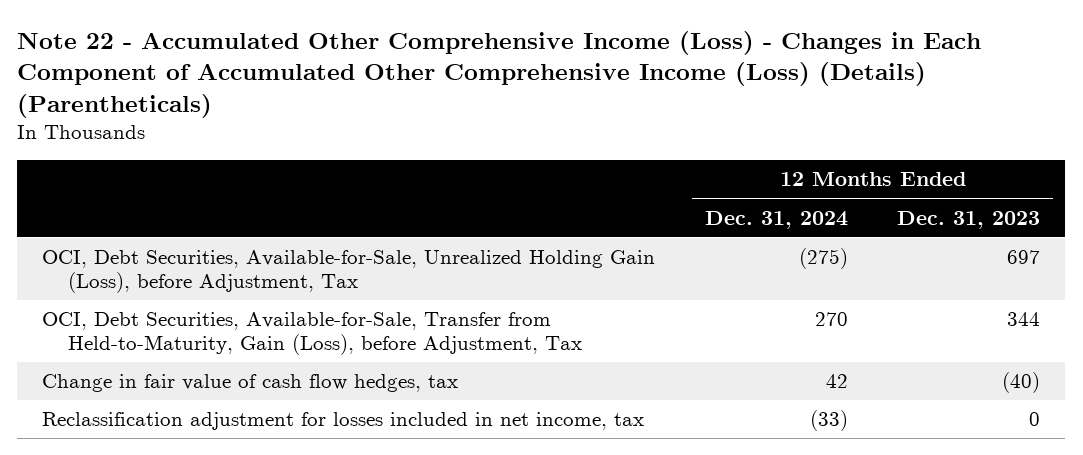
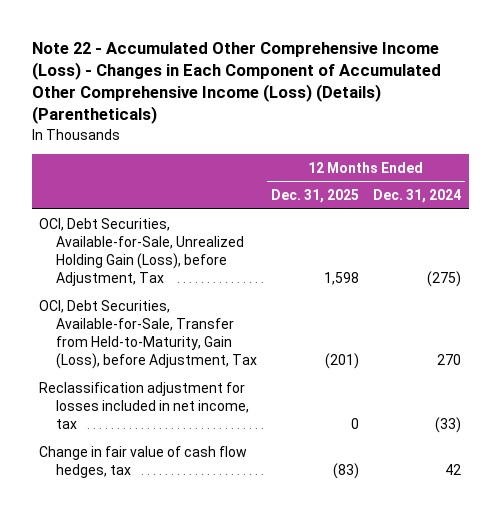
[897,210,1041,229] Dec. 31, 2023 -> none
none -> [270,189,359,204] Dec. 31, 2025
[42,374,459,393] Change in fair value of cash flow hedges, tax -> [39,445,248,478] Change in fair value of cash flow hedges, tax

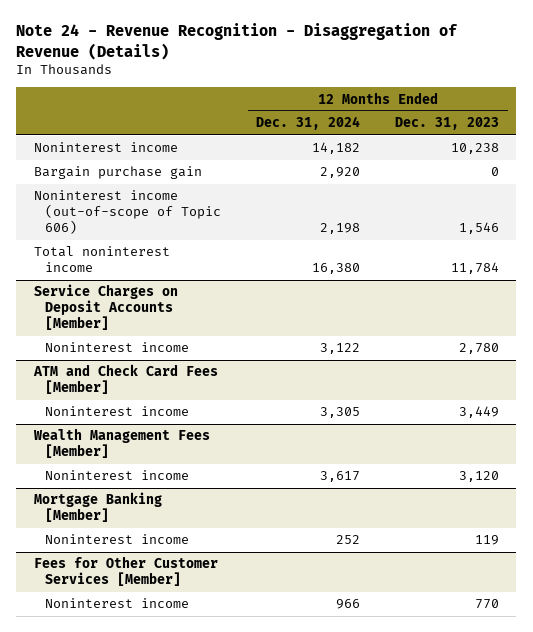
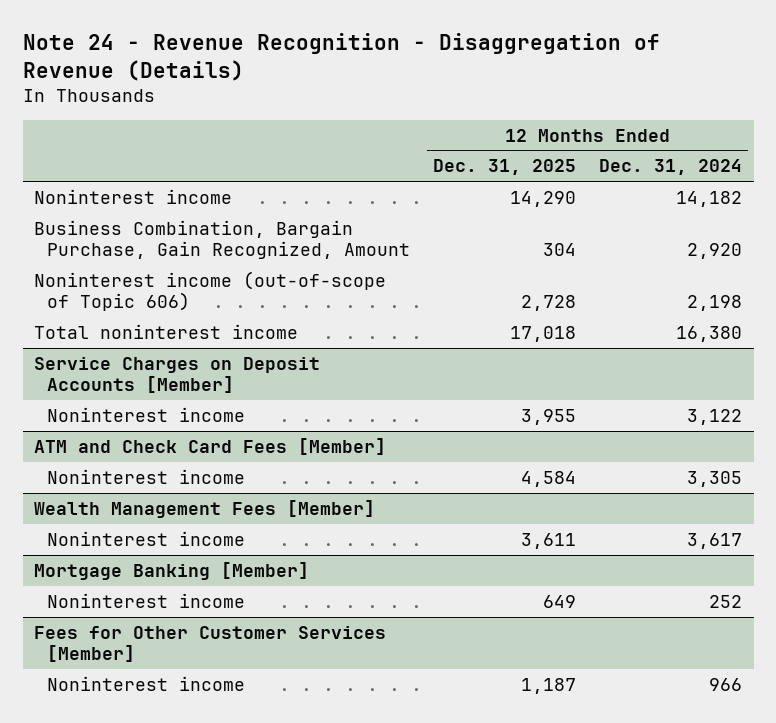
[395,117,500,131] Dec. 31, 2023 -> none
none -> [433,159,577,176] Dec. 31, 2025
[33,166,202,180] Bargain purchase gain -> [34,219,410,259] Business Combination, Bargain Purchase, Gain Recognized, Amount

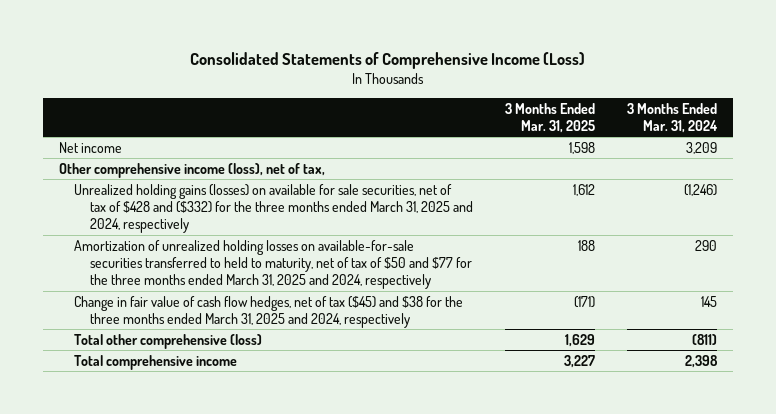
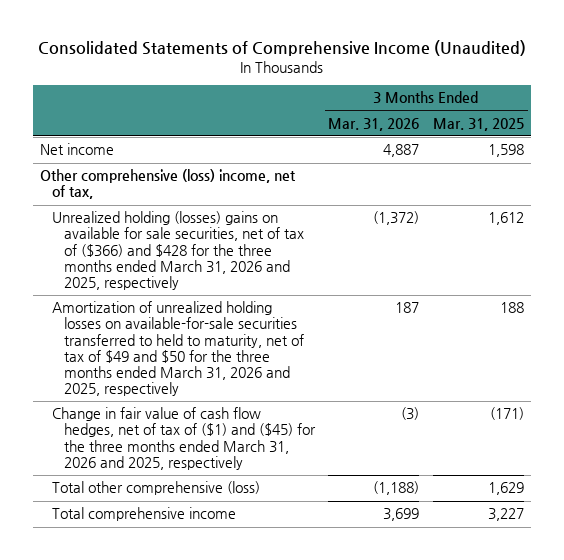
[189,51,585,69] Consolidated Statements of Comprehensive Income (Loss) -> [38,40,527,57] Consolidated Statements of Comprehensive Income (Unaudited)
[626,102,718,134] 3 Months Ended Mar. 31, 2024 -> none
none -> [328,117,420,131] Mar. 31, 2026
[58,162,325,178] Other comprehensive income (loss), net of tax, -> [39,169,296,200] Other comprehensive (loss) income, net of tax,
[74,183,473,234] Unrealized holding gains (losses) on available for sale securities, net of tax of $428 and ($332) for the three months ended March 31, 2025 and 2024, respectively -> [51,211,304,290] Unrealized holding (losses) gains on available for sale securities, net of tax of ($366) and $428 for the three months ended March 31, 2026 and 2025, respectively
[74,239,472,290] Amortization of unrealized holding losses on available-for-sale securities transferred to held to maturity, net of tax of $50 and $77 for the three months ended March 31, 2025 and 2024, respectively -> [51,301,304,396] Amortization of unrealized holding losses on available-for-sale securities transferred to held to maturity, net of tax of $49 and $50 for the three months ended March 31, 2026 and 2025, respectively
[74,295,464,328] Change in fair value of cash flow hedges, net of tax ($45) and $38 for the three months ended March 31, 2025 and 2024, respectively -> [51,407,316,470] Change in fair value of cash flow hedges, net of tax of ($1) and ($45) for the three months ended March 31, 2026 and 2025, respectively

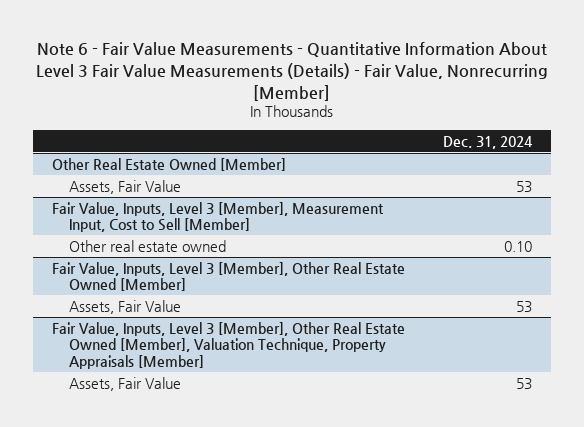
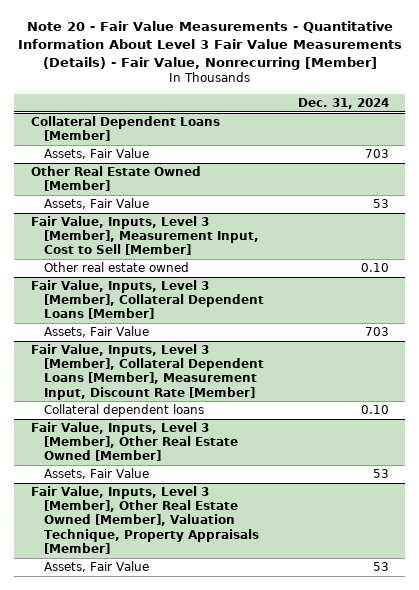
[35,42,548,101] Note 6 - Fair Value Measurements - Quantitative Information About Level 3 Fair Value Measurements (Details) - Fair Value, Nonrecurring [Member] -> [17,21,402,70] Note 20 - Fair Value Measurements - Quantitative Information About Level 3 Fair Value Measurements (Details) - Fair Value, Nonrecurring [Member]
none -> [30,116,220,142] Collateral Dependent Loans [Member]
none -> [44,148,150,160] Assets, Fair Value
none -> [30,280,265,320] Fair Value, Inputs, Level 3 [Member], Collateral Dependent Loans [Member]
none -> [44,326,150,338] Assets, Fair Value
none -> [30,344,265,400] Fair Value, Inputs, Level 3 [Member], Collateral Dependent Loans [Member], Measurement Input, Discount Rate [Member]
none -> [44,404,205,418] Collateral dependent loans

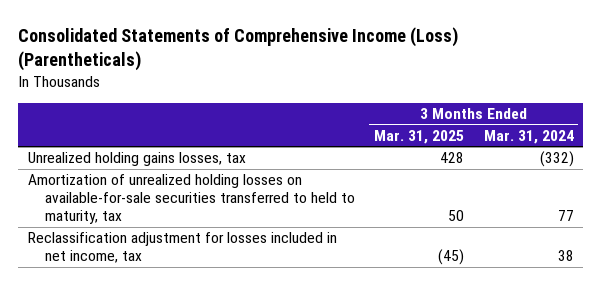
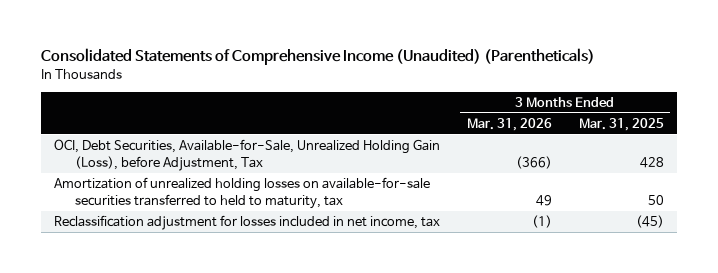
[18,27,459,72] Consolidated Statements of Comprehensive Income (Loss) (Parentheticals) -> [40,48,595,66] Consolidated Statements of Comprehensive Income (Unaudited) (Parentheticals)
[483,129,574,144] Mar. 31, 2024 -> none
none -> [467,118,553,132] Mar. 31, 2026
[28,152,247,167] Unrealized holding gains losses, tax -> [54,139,441,171] OCI, Debt Securities, Available-for-Sale, Unrealized Holding Gain (Loss), before Adjustment, Tax

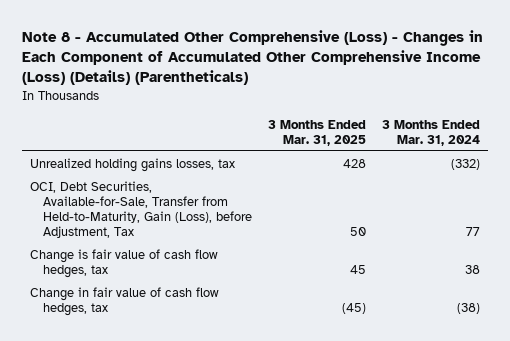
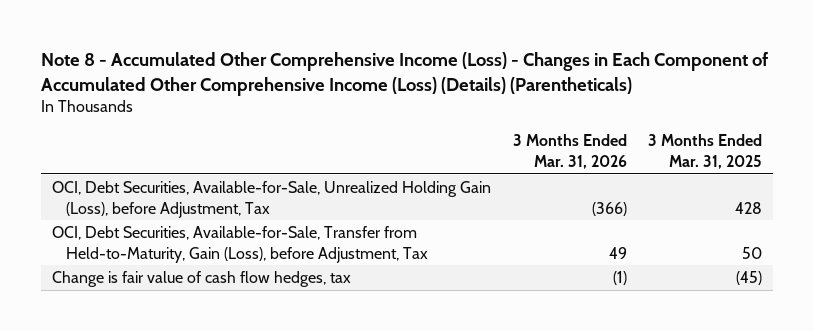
[22,30,484,86] Note 8 - Accumulated Other Comprehensive (Loss) - Changes in Each Component of Accumulated Other Comprehensive Income (Loss) (Details) (Parentheticals) -> [41,51,769,96] Note 8 - Accumulated Other Comprehensive Income (Loss) - Changes in Each Component of Accumulated Other Comprehensive Income (Loss) (Details) (Parentheticals)
[381,119,480,146] 3 Months Ended Mar. 31, 2024 -> none
none -> [512,134,627,169] 3 Months Ended Mar. 31, 2026
[30,157,236,172] Unrealized holding gains losses, tax -> [51,181,491,218] OCI, Debt Securities, Available-for-Sale, Unrealized Holding Gain (Loss), before Adjustment, Tax
[30,286,220,316] Change in fair value of cash flow hedges, tax -> none
[349,264,366,274] 45 -> [736,271,763,286] (45)

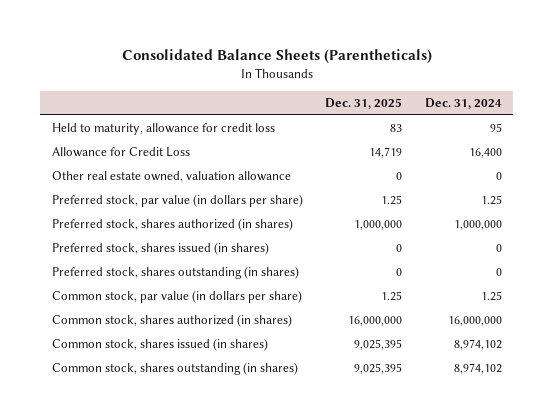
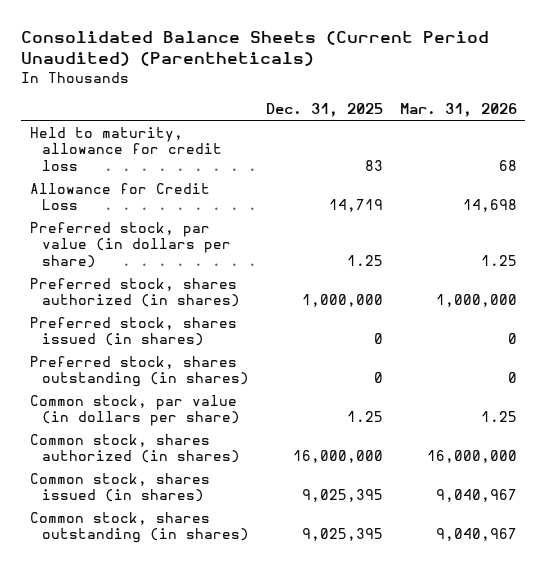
[121,49,432,65] Consolidated Balance Sheets (Parentheticals) -> [21,30,490,67] Consolidated Balance Sheets (Current Period Unaudited) (Parentheticals)
[424,98,502,110] Dec. 31, 2024 -> none
none -> [399,102,517,117] Mar. 31, 2026
[51,171,291,183] Other real estate owned, valuation allowance -> none

